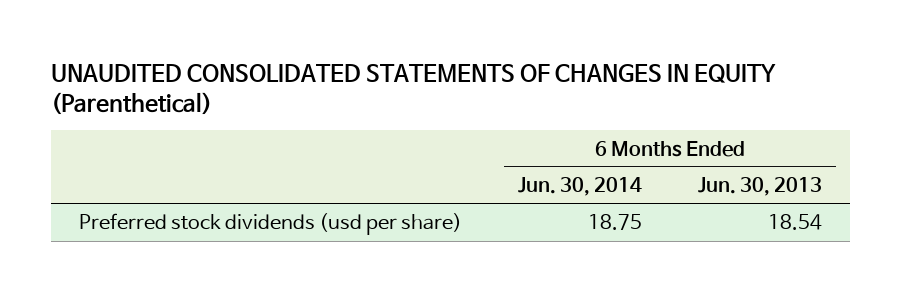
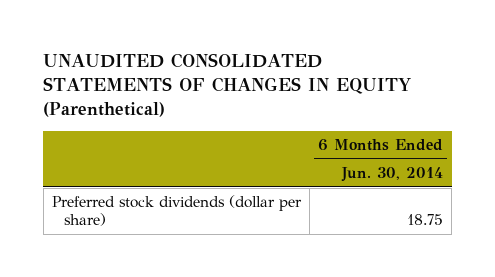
[697,177,822,197] Jun. 30, 2013 -> none
[78,213,462,236] Preferred stock dividends (usd per share) -> [51,195,302,227] Preferred stock dividends (dollar per share)

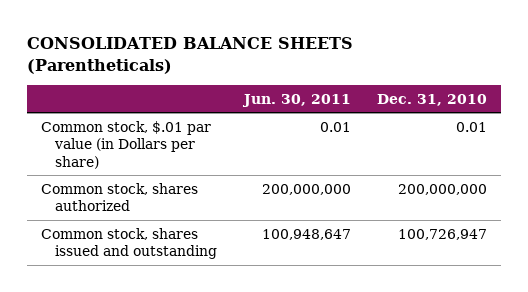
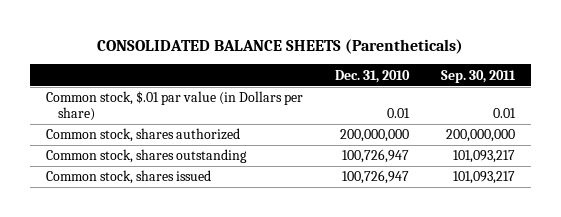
[241,93,351,107] Jun. 30, 2011 -> none
none -> [441,69,517,83] Sep. 30, 2011
[40,227,218,260] Common stock, shares issued and outstanding -> [45,149,247,164] Common stock, shares outstanding
none -> [45,170,211,185] Common stock, shares issued

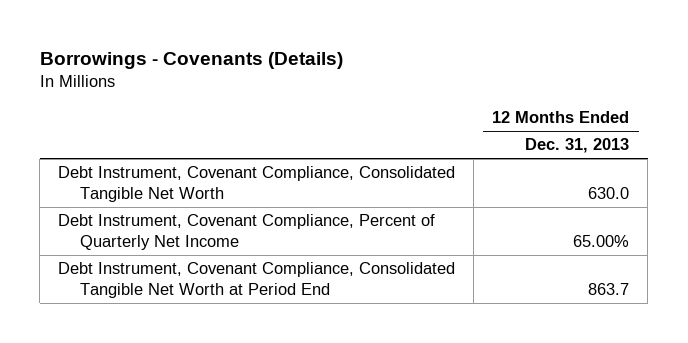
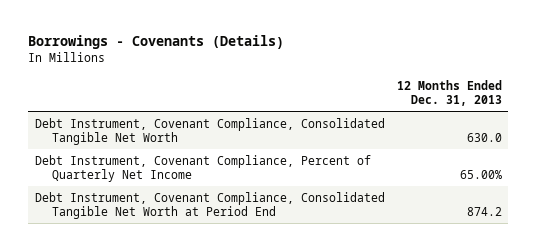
[588,283,630,296] 863.7 -> [467,206,503,216] 874.2

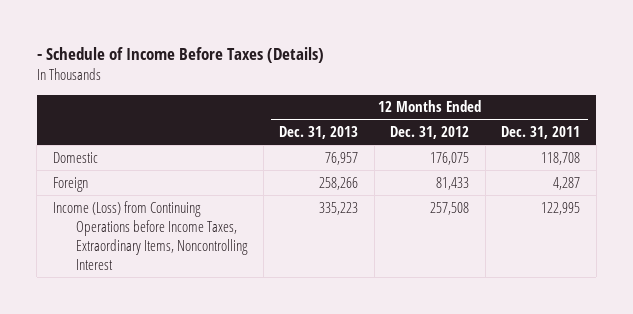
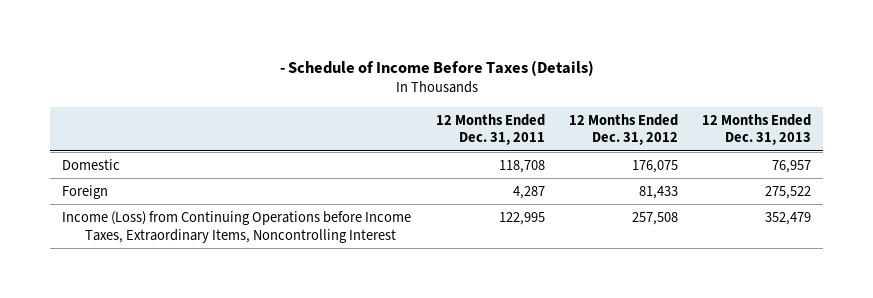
[319,176,359,190] 258,266 -> [765,185,812,199] 275,522
[319,201,359,215] 335,223 -> [765,211,812,225] 352,479

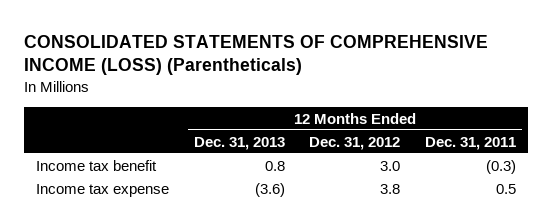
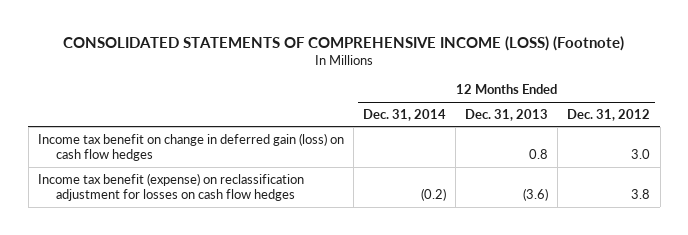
[24,34,489,76] CONSOLIDATED STATEMENTS OF COMPREHENSIVE INCOME (LOSS) (Parentheticals) -> [63,35,625,51] CONSOLIDATED STATEMENTS OF COMPREHENSIVE INCOME (LOSS) (Footnote)
[424,136,516,150] Dec. 31, 2011 -> none
none -> [362,108,446,121] Dec. 31, 2014
[36,159,158,171] Income tax benefit -> [37,132,344,162] Income tax benefit on change in deferred gain (loss) on cash flow hedges
[36,183,170,197] Income tax expense -> [37,172,304,202] Income tax benefit (expense) on reclassification adjustment for losses on cash flow hedges

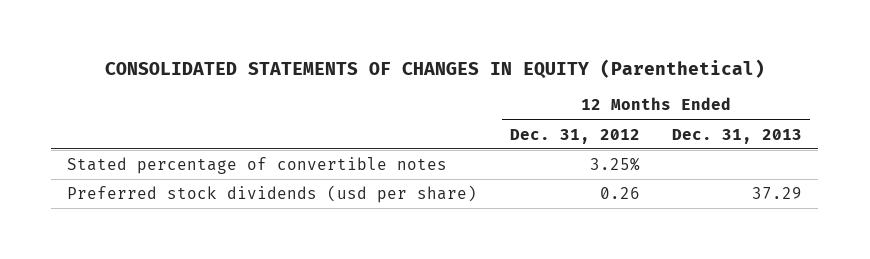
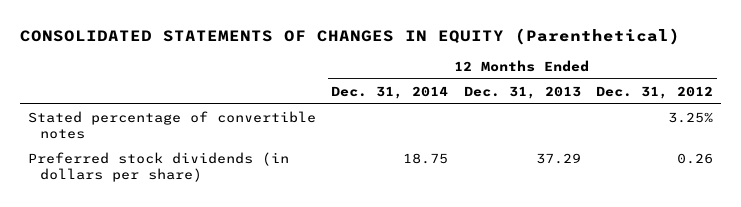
none -> [331,86,449,100] Dec. 31, 2014
[67,185,478,204] Preferred stock dividends (usd per share) -> [28,152,290,182] Preferred stock dividends (in dollars per share)

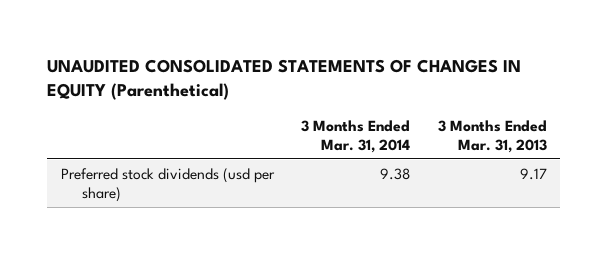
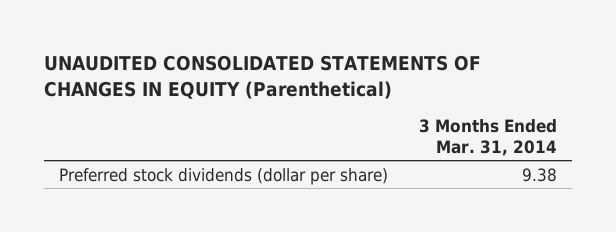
[437,119,547,154] 3 Months Ended Mar. 31, 2013 -> none
[61,167,276,203] Preferred stock dividends (usd per share) -> [59,167,389,185] Preferred stock dividends (dollar per share)

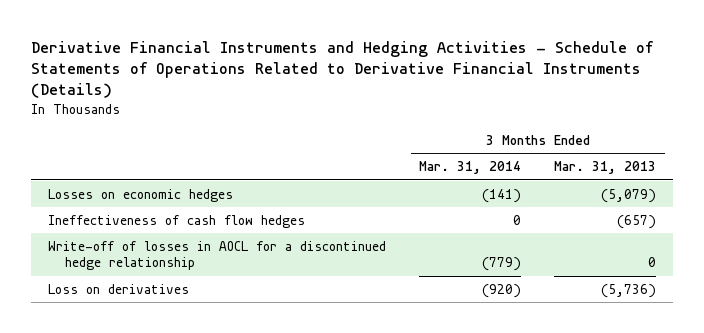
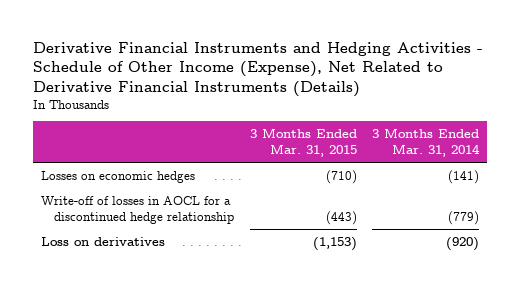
[31,40,655,99] Derivative Financial Instruments and Hedging Activities - Schedule of Statements of Operations Related to Derivative Financial Instruments (Details) -> [32,41,483,97] Derivative Financial Instruments and Hedging Activities - Schedule of Other Income (Expense), Net Related to Derivative Financial Instruments (Details)
[554,161,657,175] Mar. 31, 2013 -> none
none -> [249,128,357,157] 3 Months Ended Mar. 31, 2015
[47,214,305,228] Ineffectiveness of cash flow hedges -> none

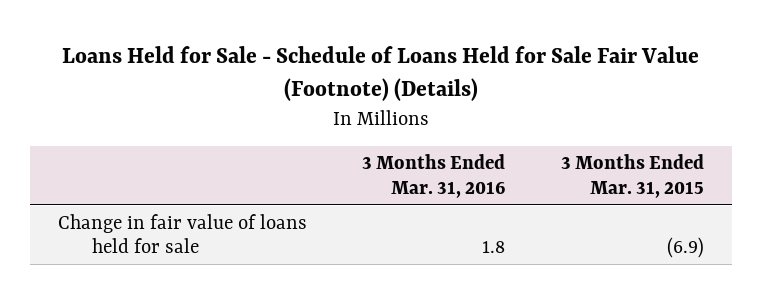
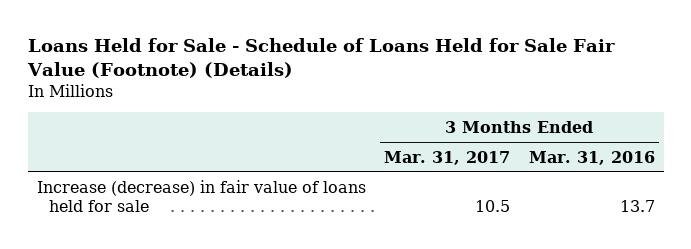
[560,154,704,198] 3 Months Ended Mar. 31, 2015 -> none
none -> [384,150,511,165] Mar. 31, 2017
[57,213,307,254] Change in fair value of loans held for sale -> [36,180,366,212] Increase (decrease) in fair value of loans held for sale
[482,241,506,254] 1.8 -> [619,199,655,212] 13.7

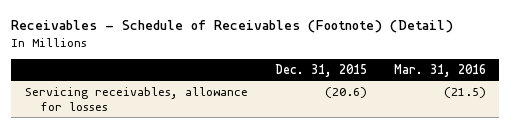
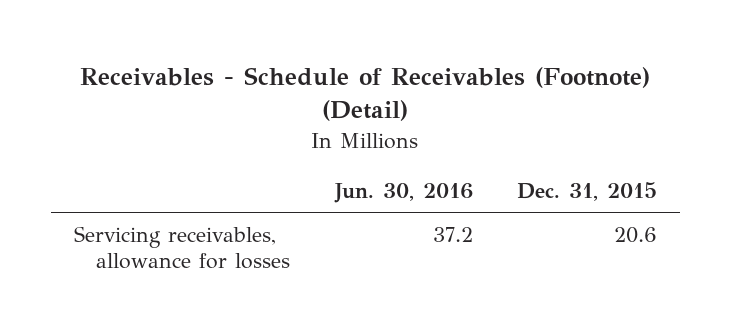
[393,64,486,78] Mar. 31, 2016 -> none
none -> [333,183,473,204] Jun. 30, 2016
[324,86,367,98] (20.6) -> [614,226,658,243] 20.6

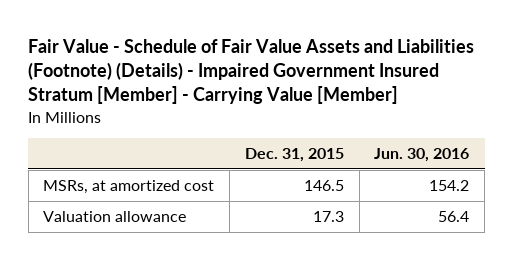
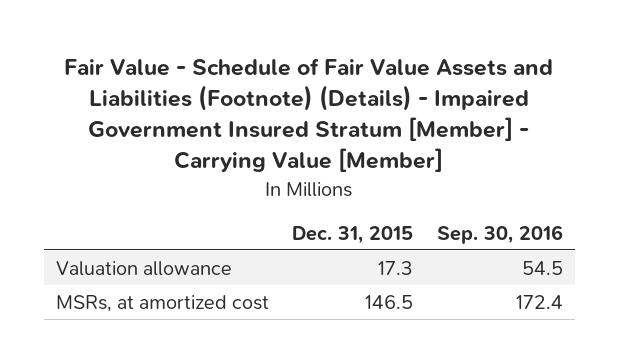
[374,148,470,163] Jun. 30, 2016 -> none
none -> [436,224,563,244] Sep. 30, 2016
[43,179,215,194] MSRs, at amortized cost -> [55,295,269,313] MSRs, at amortized cost

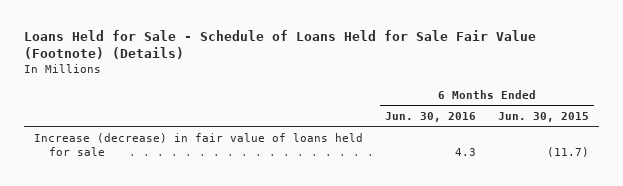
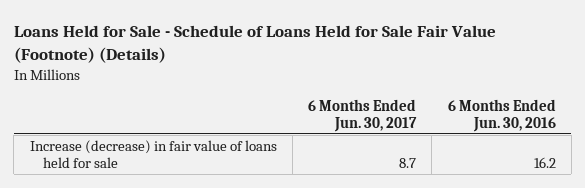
[497,111,589,122] Jun. 30, 2015 -> none
none -> [308,98,418,133] 6 Months Ended Jun. 30, 2017
[455,147,477,156] 4.3 -> [533,157,556,169] 16.2

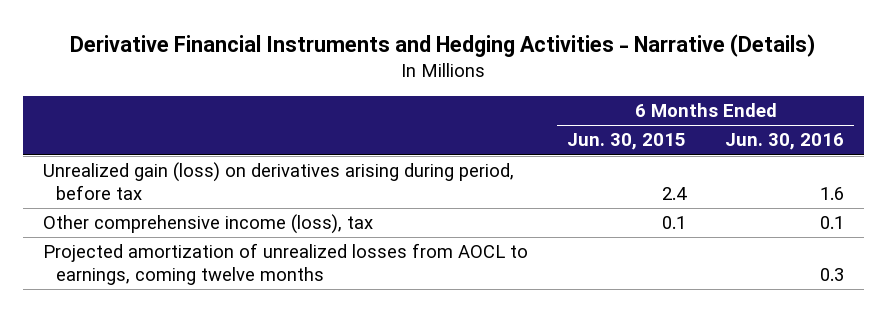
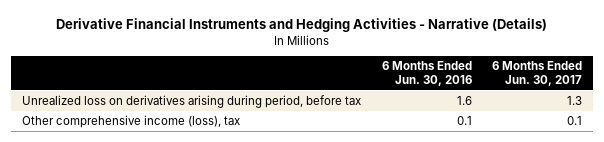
[566,133,686,151] Jun. 30, 2015 -> none
none -> [492,61,583,87] 6 Months Ended Jun. 30, 2017
[42,162,514,201] Unrealized gain (loss) on derivatives arising during period, before tax -> [21,95,361,109] Unrealized loss on derivatives arising during period, before tax
[42,243,528,286] Projected amortization of unrealized losses from AOCL to earnings, coming twelve months -> none

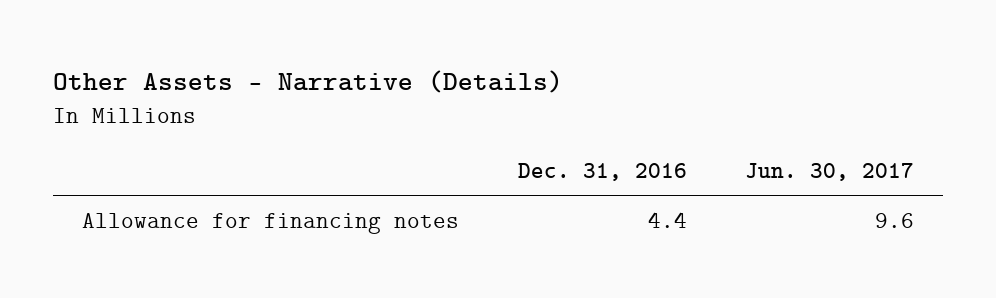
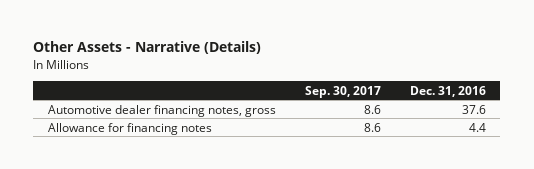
[744,163,914,182] Jun. 30, 2017 -> none
none -> [304,85,381,98] Sep. 30, 2017
none -> [47,104,276,117] Automotive dealer financing notes, gross

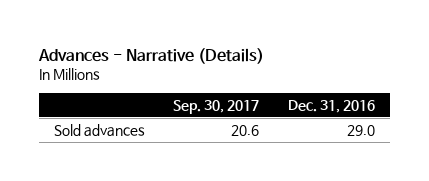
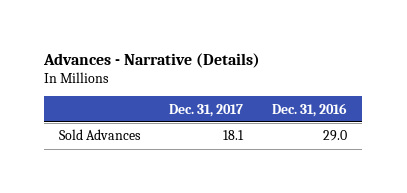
[173,99,260,114] Sep. 30, 2017 -> none
none -> [169,103,244,117] Dec. 31, 2017
[53,123,145,137] Sold advances -> [59,129,142,141] Sold Advances

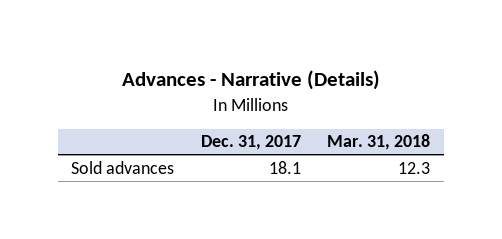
[272,102,348,117] Dec. 31, 2016 -> none
none -> [327,134,431,151] Mar. 31, 2018
[59,129,142,141] Sold Advances -> [71,160,175,174] Sold advances

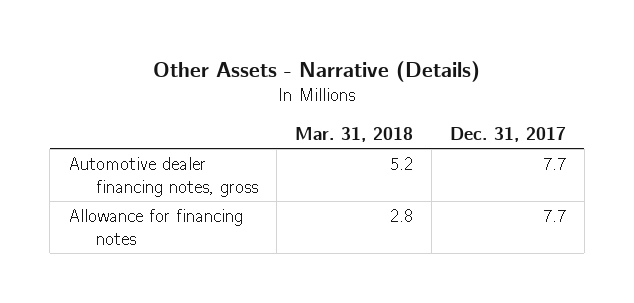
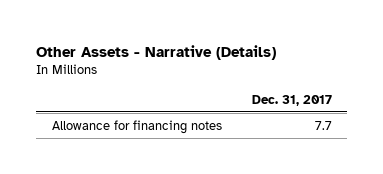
[295,126,414,142] Mar. 31, 2018 -> none
[68,156,259,197] Automotive dealer financing notes, gross -> none

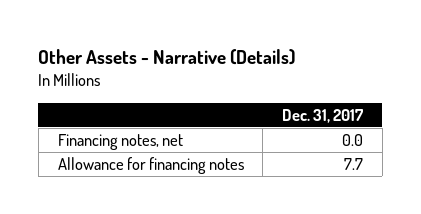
none -> [57,133,183,150] Financing notes, net

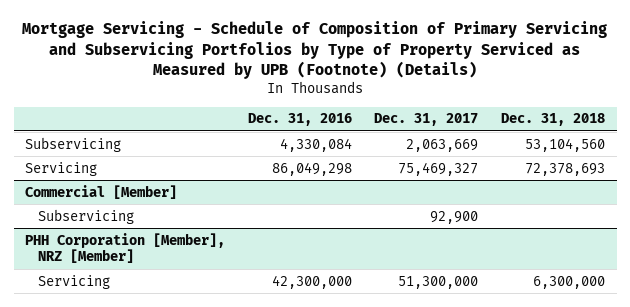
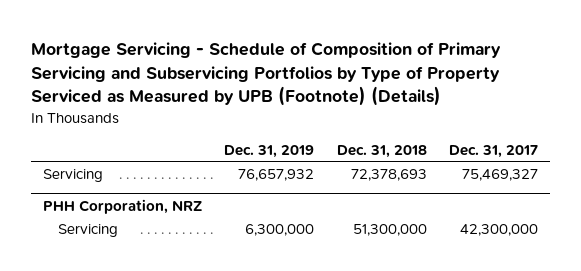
[247,113,352,127] Dec. 31, 2016 -> none
none -> [224,144,315,158] Dec. 31, 2019
[24,136,121,152] Subservicing -> none
[24,184,177,199] Commercial [Member] -> none
[37,208,134,224] Subservicing -> none
[24,232,225,264] PHH Corporation [Member], NRZ [Member] -> [42,198,202,214] PHH Corporation, NRZ
[398,275,479,289] 51,300,000 -> [460,223,539,236] 42,300,000
[533,275,606,289] 6,300,000 -> [352,223,427,236] 51,300,000

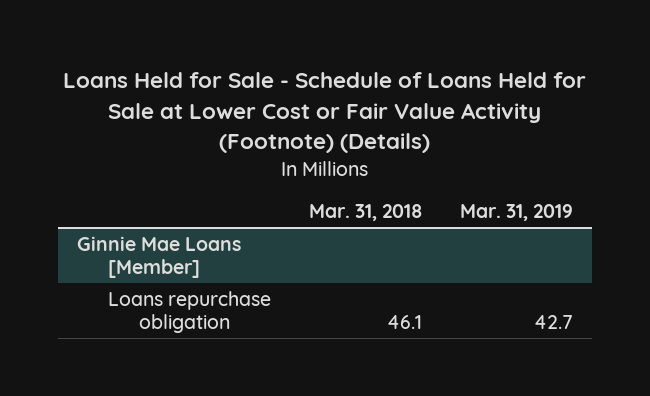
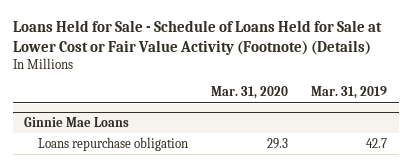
[309,204,423,222] Mar. 31, 2018 -> none
none -> [211,86,289,100] Mar. 31, 2020
[76,236,241,278] Ginnie Mae Loans [Member] -> [24,116,130,127] Ginnie Mae Loans

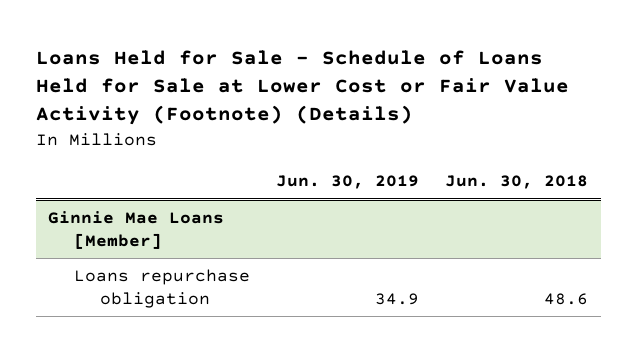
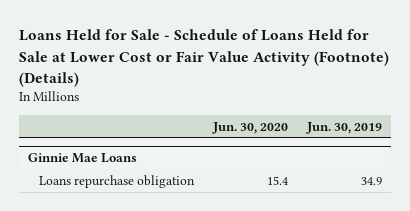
[444,175,588,190] Jun. 30, 2018 -> none
none -> [211,121,288,134] Jun. 30, 2020
[48,211,225,249] Ginnie Mae Loans [Member] -> [28,153,138,164] Ginnie Mae Loans

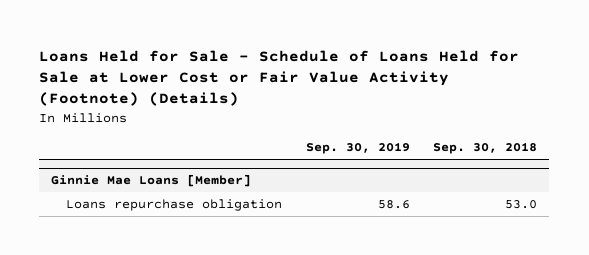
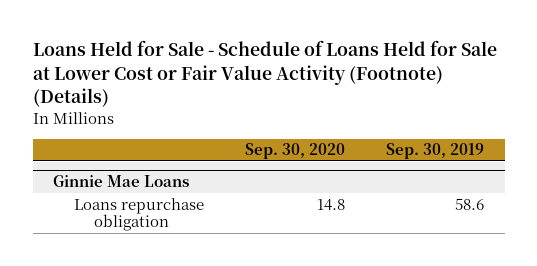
[433,142,538,155] Sep. 30, 2018 -> none
none -> [244,143,345,160] Sep. 30, 2020
[51,174,252,188] Ginnie Mae Loans [Member] -> [53,175,190,188] Ginnie Mae Loans

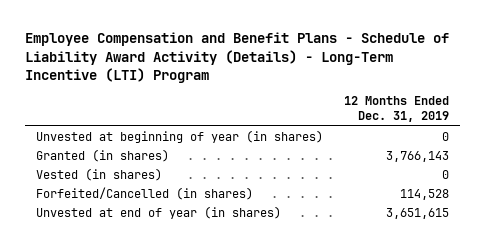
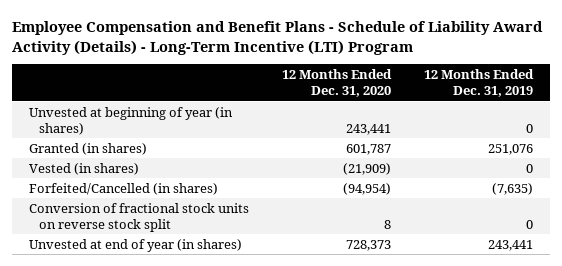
none -> [281,69,392,98] 12 Months Ended Dec. 31, 2020
[386,150,450,162] 3,766,143 -> [488,143,534,155] 251,076
[400,188,450,200] 114,528 -> [492,182,534,195] (7,635)
none -> [28,202,249,232] Conversion of fractional stock units on reverse stock split
[386,207,450,219] 3,651,615 -> [488,239,534,251] 243,441

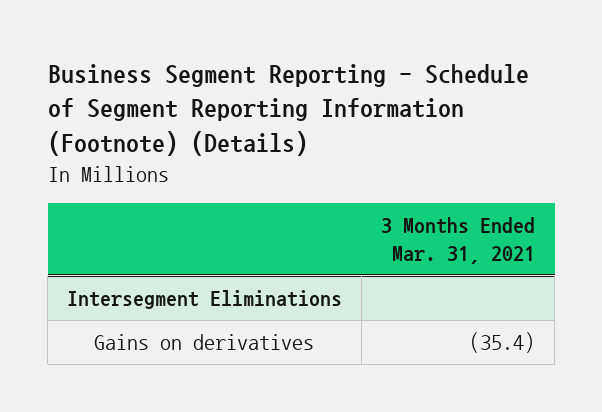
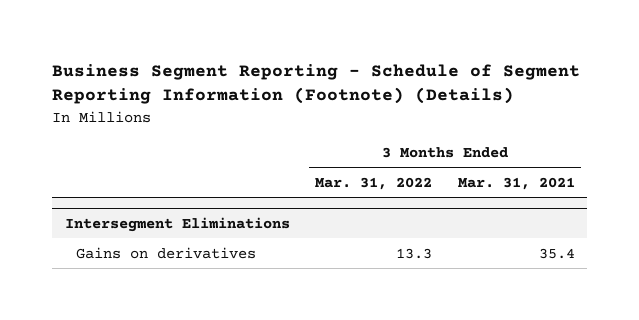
none -> [315,176,433,190] Mar. 31, 2022
[469,332,536,354] (35.4) -> [538,247,575,259] 35.4

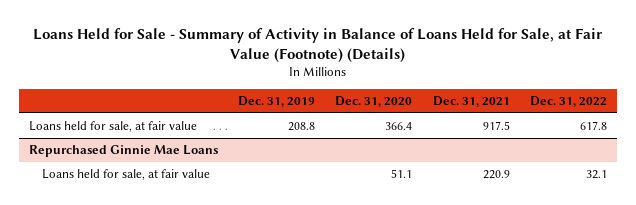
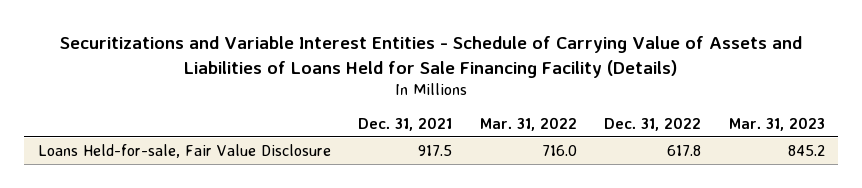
[32,27,602,63] Loans Held for Sale - Summary of Activity in Balance of Loans Held for Sale, at Fair Value (Footnote) (Details) -> [60,35,803,78] Securitizations and Variable Interest Entities - Schedule of Carrying Value of Assets and Liabilities of Loans Held for Sale Financing Facility (Details)
[238,96,316,108] Dec. 31, 2019 -> none
[335,96,413,108] Dec. 31, 2020 -> none
none -> [479,117,577,132] Mar. 31, 2022
none -> [728,117,825,132] Mar. 31, 2023
[28,145,218,158] Repurchased Ginnie Mae Loans -> none
[41,169,210,181] Loans held for sale, at fair value -> none
[28,121,197,133] Loans held for sale, at fair value -> [37,144,331,159] Loans Held-for-sale, Fair Value Disclosure

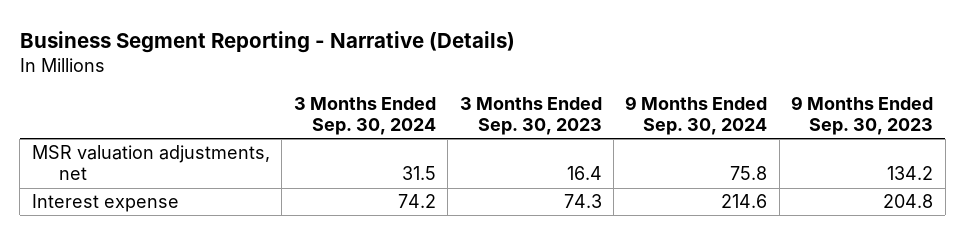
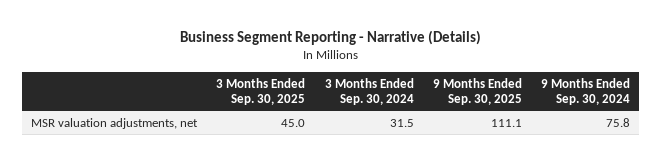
[459,96,602,136] 3 Months Ended Sep. 30, 2023 -> none
[791,95,934,136] 9 Months Ended Sep. 30, 2023 -> none
none -> [216,77,306,106] 3 Months Ended Sep. 30, 2025
none -> [432,77,522,106] 9 Months Ended Sep. 30, 2025
[31,194,179,213] Interest expense -> none

